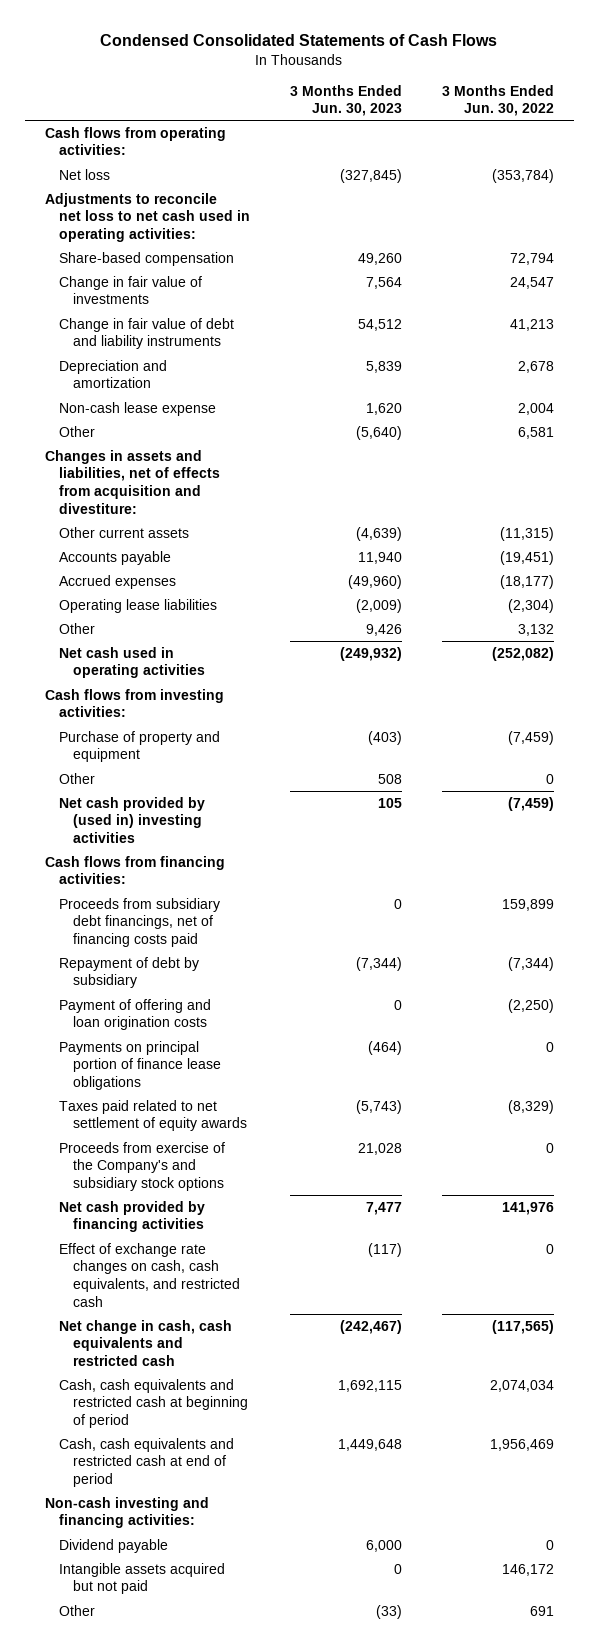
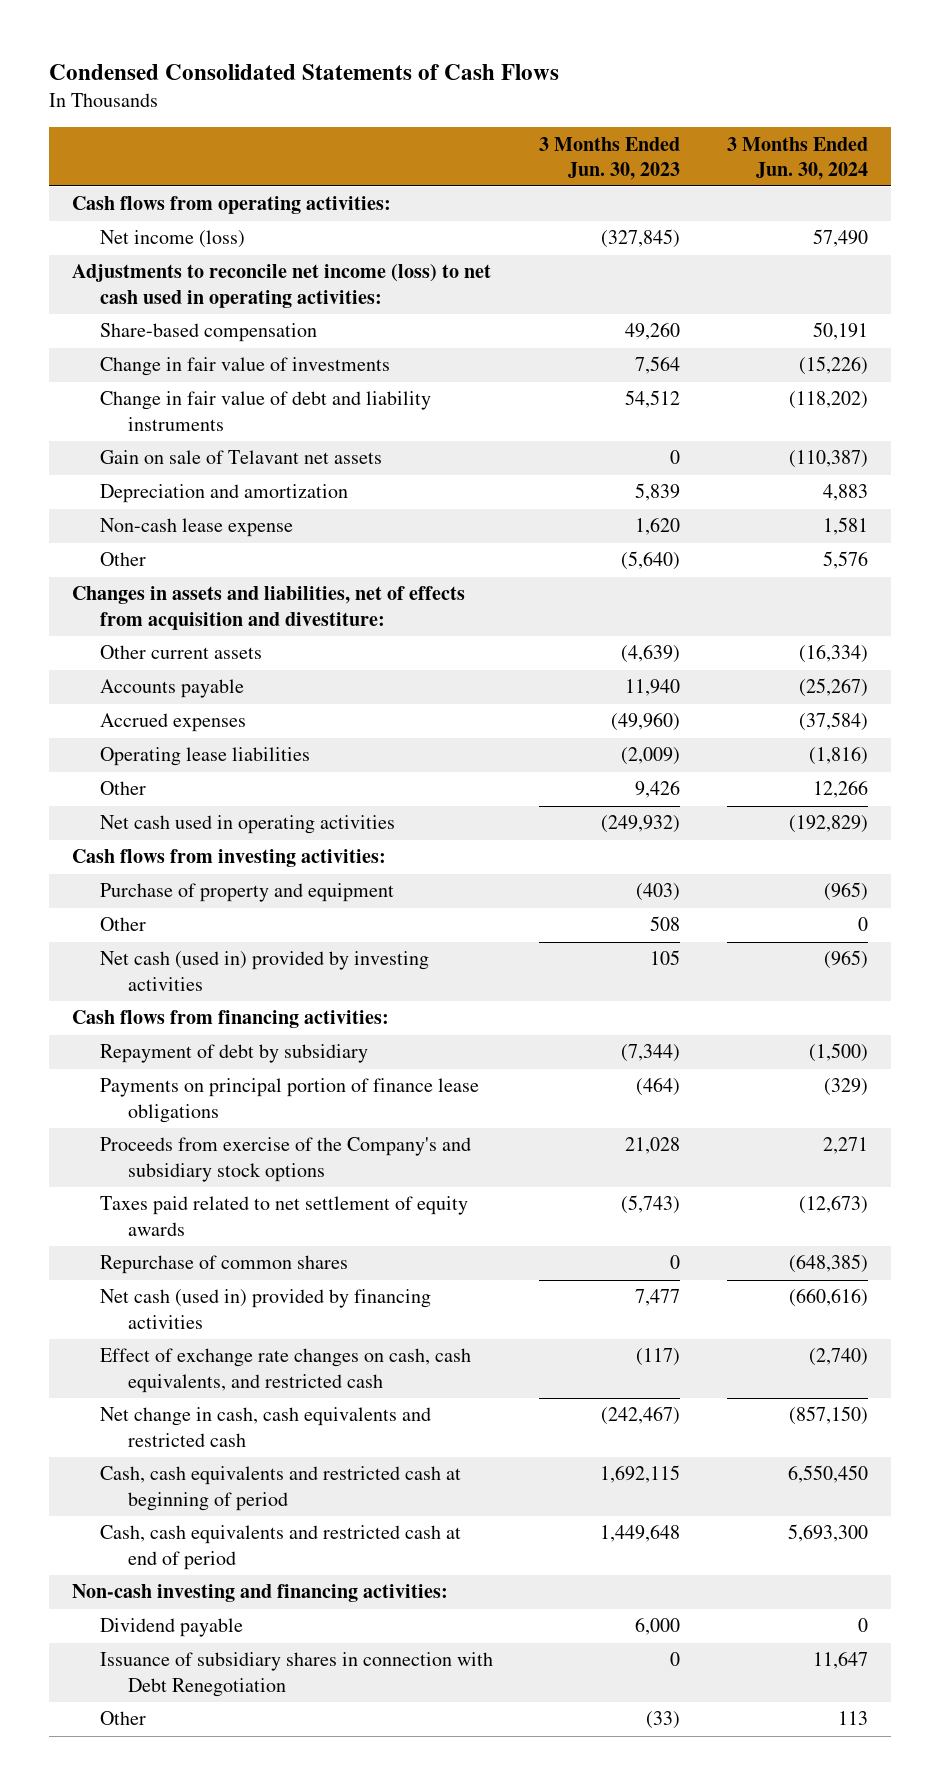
[441,84,554,117] 3 Months Ended Jun. 30, 2022 -> none
none -> [726,136,868,180] 3 Months Ended Jun. 30, 2024
[58,168,110,180] Net loss -> [99,230,245,249] Net income (loss)
[44,192,250,243] Adjustments to reconcile net loss to net cash used in operating activities: -> [71,264,491,308] Adjustments to reconcile net income (loss) to net cash used in operating activities:
none -> [99,450,382,465] Gain on sale of Telavant net assets
[58,796,205,844] Net cash provided by (used in) investing activities -> [99,951,429,991] Net cash (used in) provided by investing activities
[58,897,220,948] Proceeds from subsidiary debt financings, net of financing costs paid -> none
[58,998,211,1031] Payment of offering and loan origination costs -> none
[58,1099,248,1132] Taxes paid related to net settlement of equity awards -> [99,1196,468,1236] Taxes paid related to net settlement of equity awards
none -> [99,1255,348,1275] Repurchase of common shares
[58,1200,205,1233] Net cash provided by financing activities -> [99,1289,431,1329] Net cash (used in) provided by financing activities
[58,1562,225,1595] Intangible assets acquired but not paid -> none
none -> [99,1652,493,1697] Issuance of subsidiary shares in connection with Debt Renegotiation

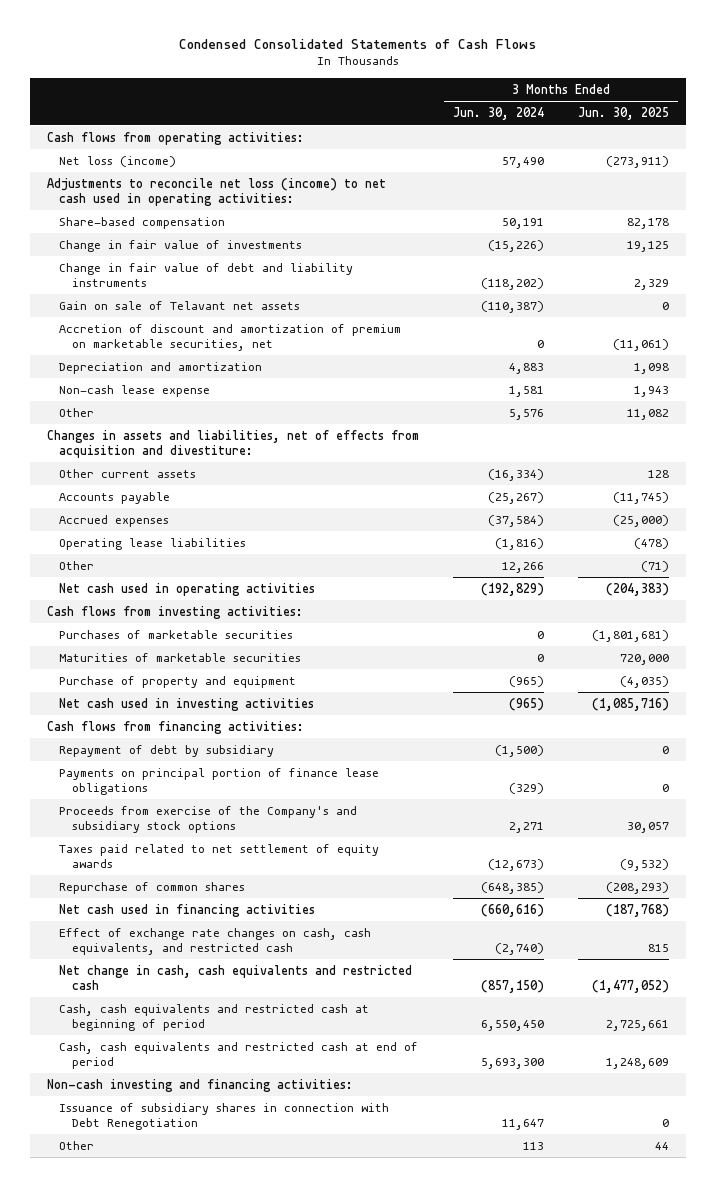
[539,136,681,180] 3 Months Ended Jun. 30, 2023 -> none
none -> [577,107,669,121] Jun. 30, 2025
[99,230,245,249] Net income (loss) -> [59,155,177,167] Net loss (income)
[71,264,491,308] Adjustments to reconcile net income (loss) to net cash used in operating activities: -> [46,177,386,206] Adjustments to reconcile net loss (income) to net cash used in operating activities:
none -> [59,323,402,351] Accretion of discount and amortization of premium on marketable securities, net
none -> [59,629,294,639] Purchases of marketable securities
none -> [59,652,302,662] Maturities of marketable securities
[99,917,146,932] Other -> none
[99,951,429,991] Net cash (used in) provided by investing activities -> [59,697,315,711] Net cash used in investing activities
[99,1289,431,1329] Net cash (used in) provided by financing activities -> [59,903,316,917] Net cash used in financing activities
[99,1618,243,1638] Dividend payable -> none

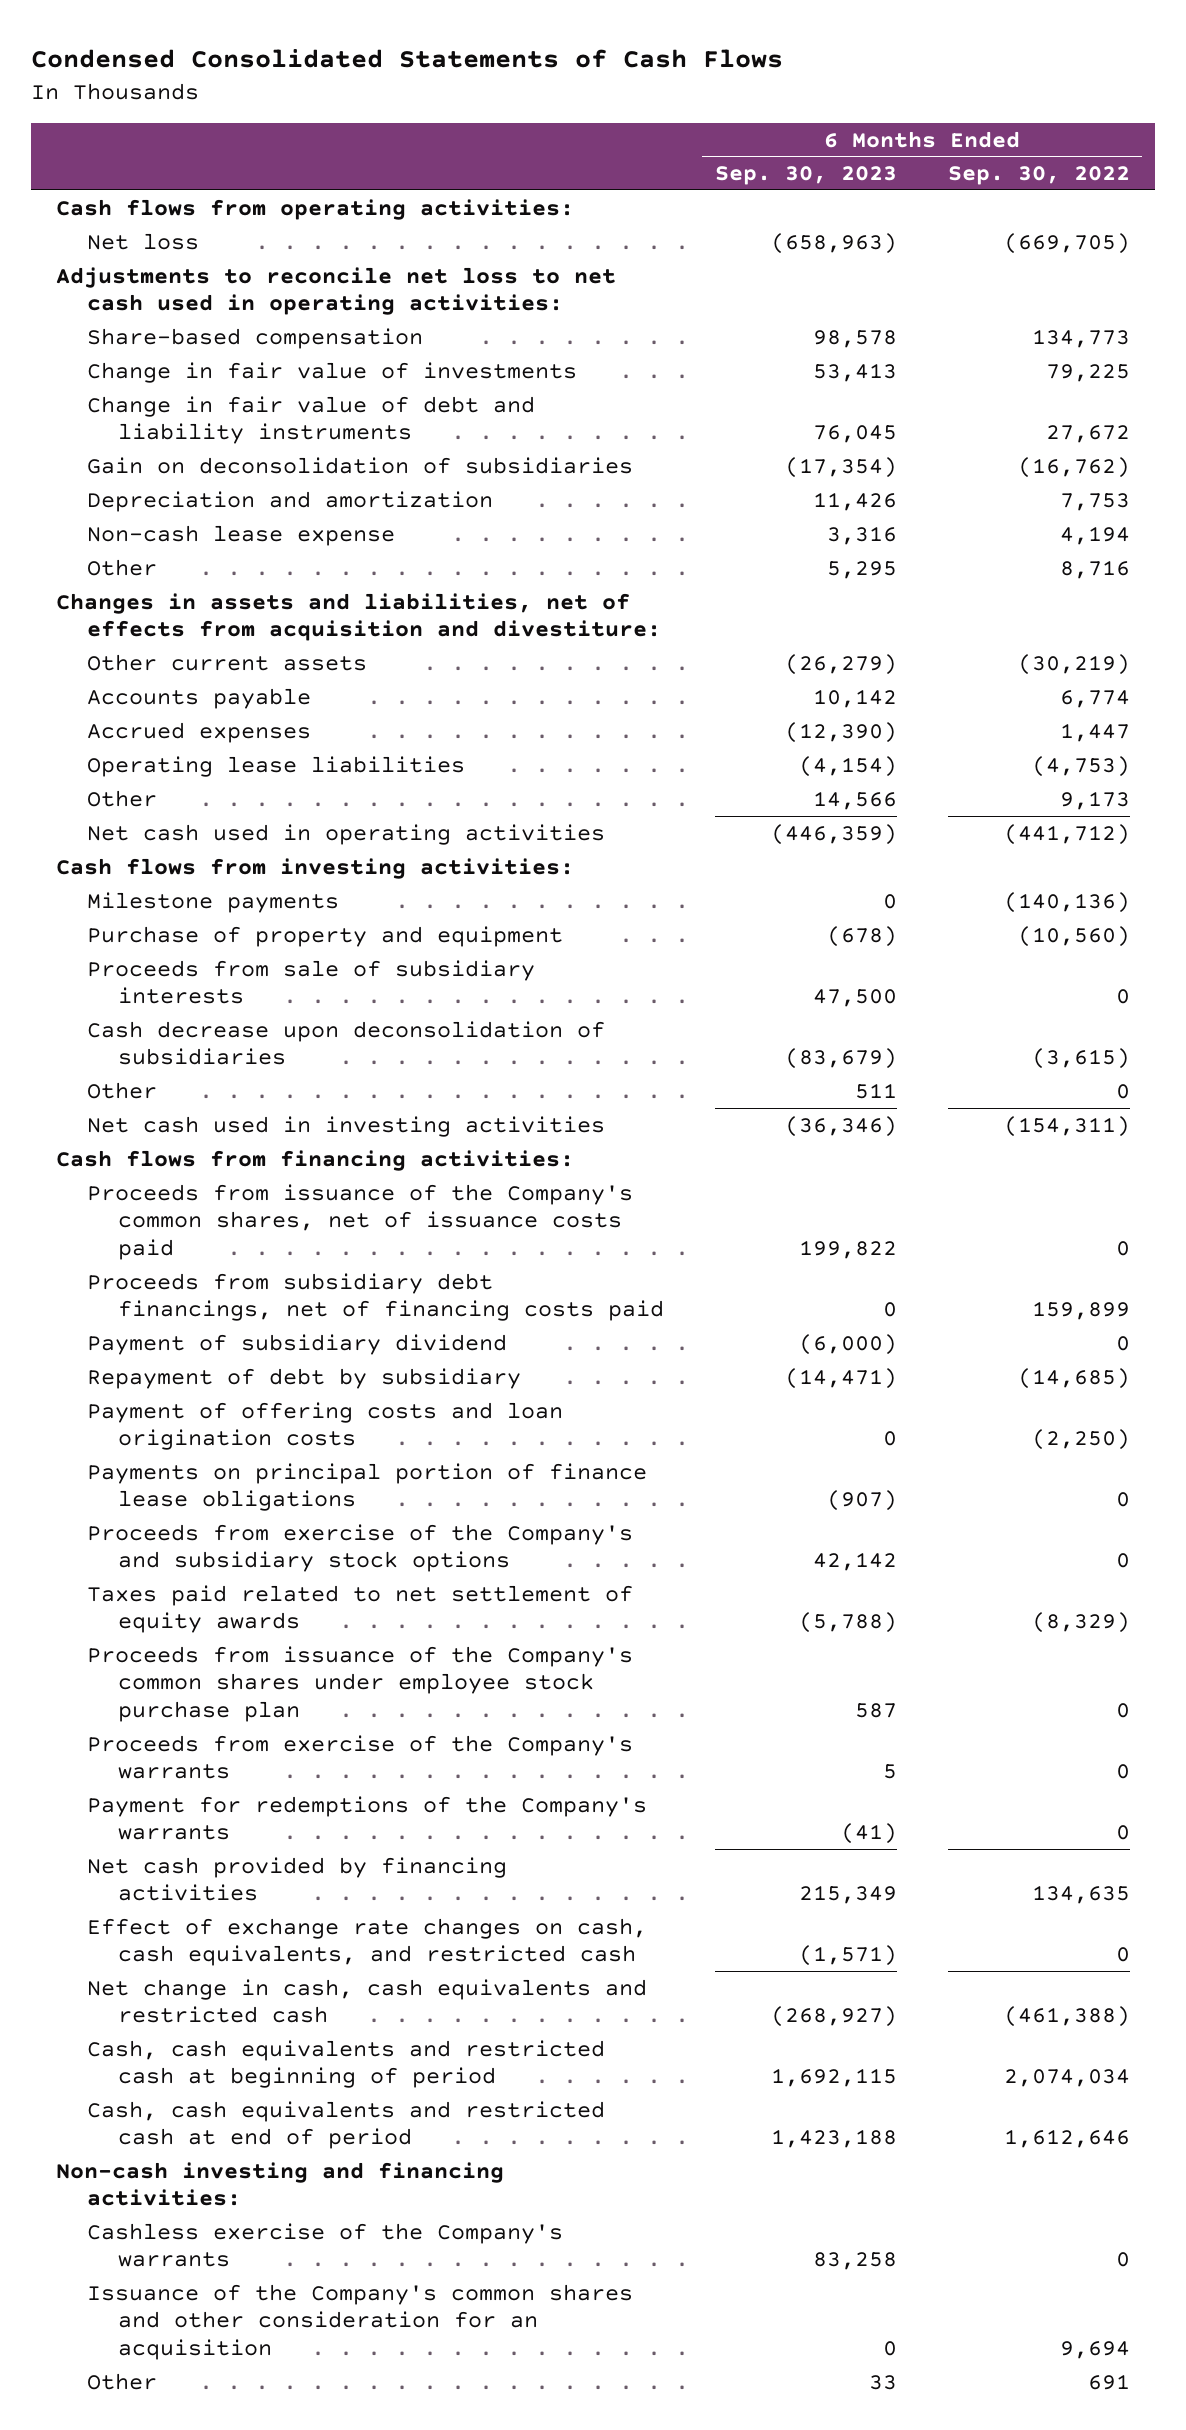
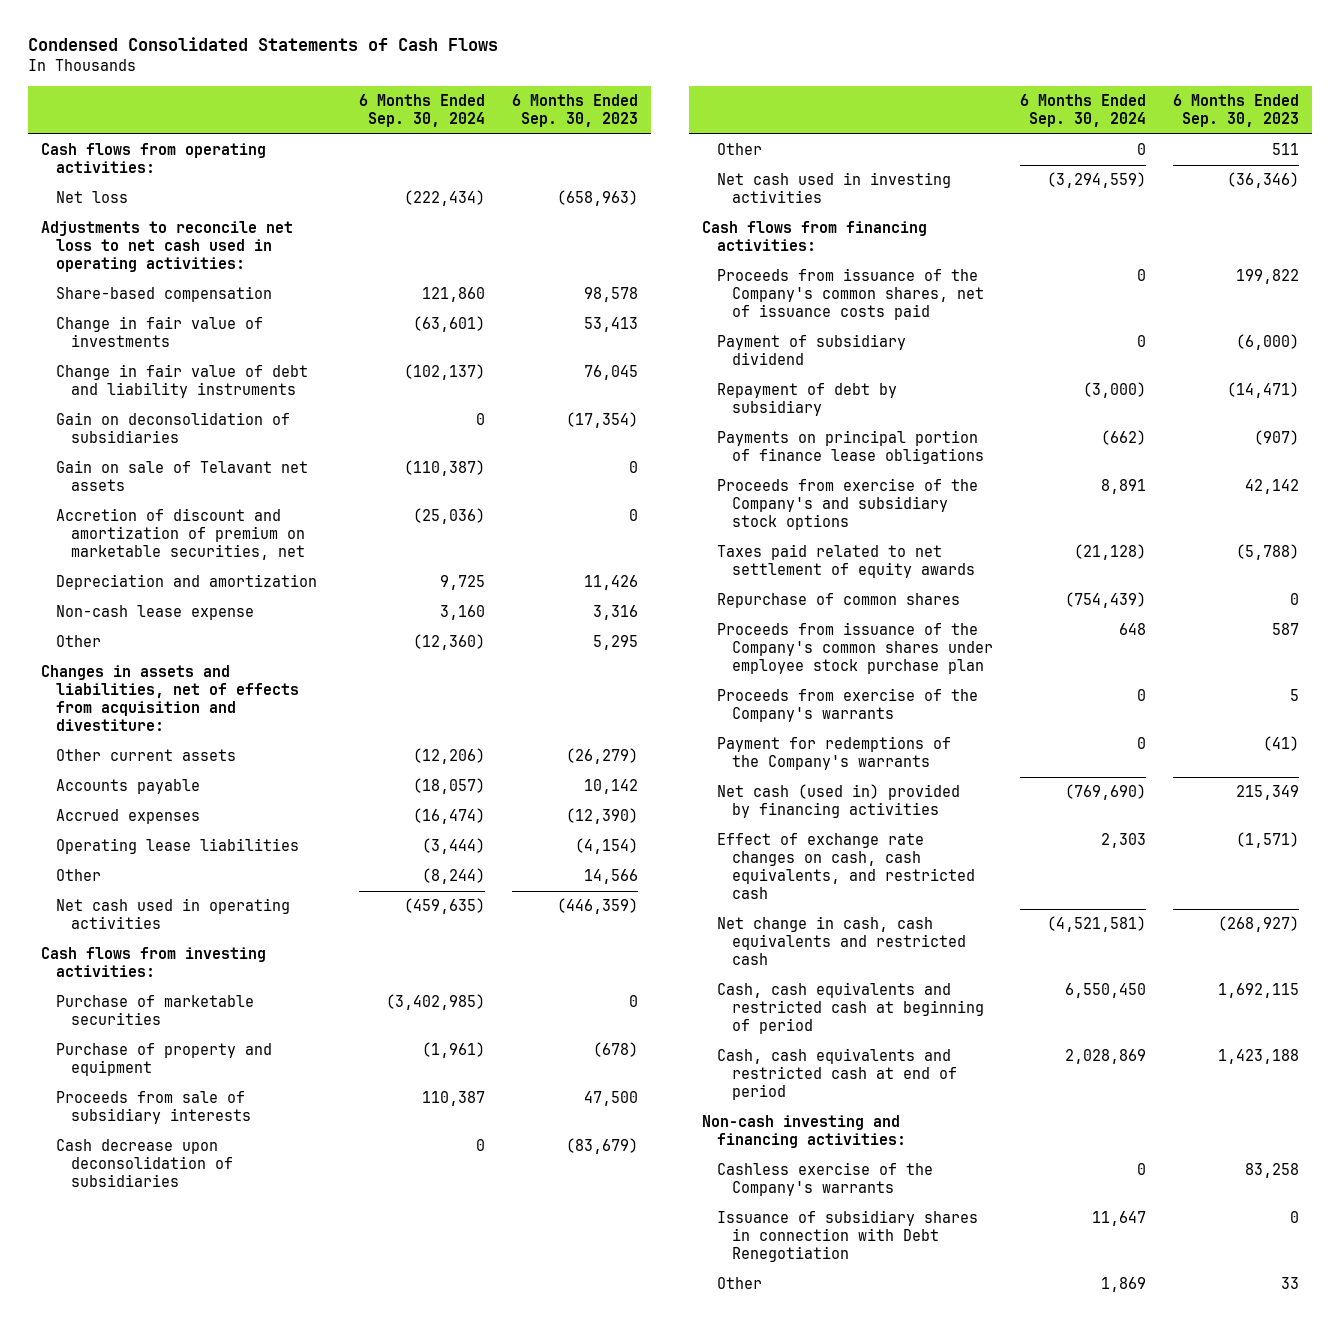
[947,166,1130,186] Sep. 30, 2022 -> none
none -> [358,94,485,128] 6 Months Ended Sep. 30, 2024
none -> [56,460,309,492] Gain on sale of Telavant net assets
none -> [56,508,306,561] Accretion of discount and amortization of premium on marketable securities, net
[87,891,340,913] Milestone payments -> none
none -> [56,995,255,1026] Purchase of marketable securities
[87,1272,665,1322] Proceeds from subsidiary debt financings, net of financing costs paid -> none
[87,1401,564,1451] Payment of offering costs and loan origination costs -> none
none -> [716,593,960,609] Repurchase of common shares
[87,1856,508,1902] Net cash provided by financing activities -> [716,784,960,819] Net cash (used in) provided by financing activities
[87,2283,634,2361] Issuance of the Company's common shares and other consideration for an acquisition -> none
none -> [716,1210,978,1263] Issuance of subsidiary shares in connection with Debt Renegotiation

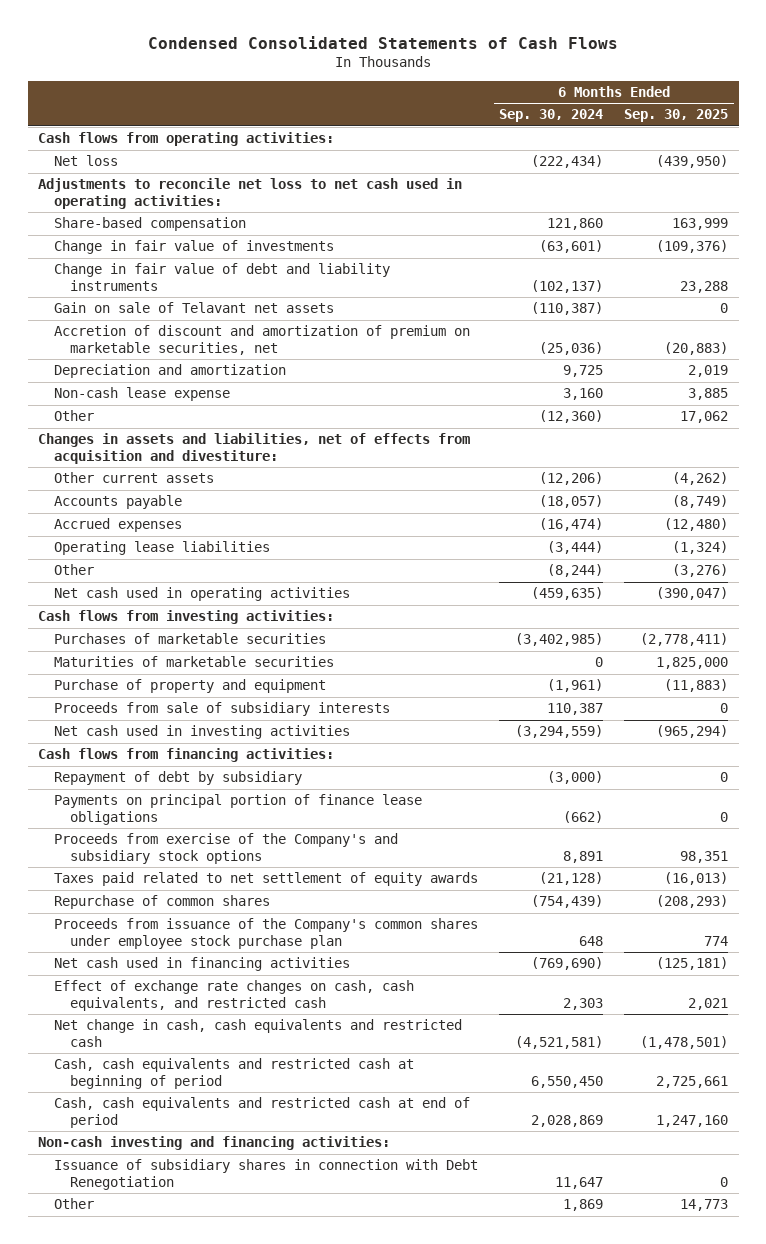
[511,94,638,128] 6 Months Ended Sep. 30, 2023 -> none
none -> [624,109,729,123] Sep. 30, 2025
[56,412,291,444] Gain on deconsolidation of subsidiaries -> none
[56,995,255,1026] Purchase of marketable securities -> [54,633,327,645] Purchases of marketable securities
none -> [54,656,335,668] Maturities of marketable securities
[56,1139,234,1188] Cash decrease upon deconsolidation of subsidiaries -> none
[716,143,762,156] Other -> none
[716,268,984,321] Proceeds from issuance of the Company's common shares, net of issuance costs paid -> none
[716,334,906,366] Payment of subsidiary dividend -> none
[716,688,978,723] Proceeds from exercise of the Company's warrants -> none
[716,736,951,771] Payment for redemptions of the Company's warrants -> none
[716,784,960,819] Net cash (used in) provided by financing activities -> [54,957,351,972] Net cash used in financing activities
[716,1162,933,1197] Cashless exercise of the Company's warrants -> none

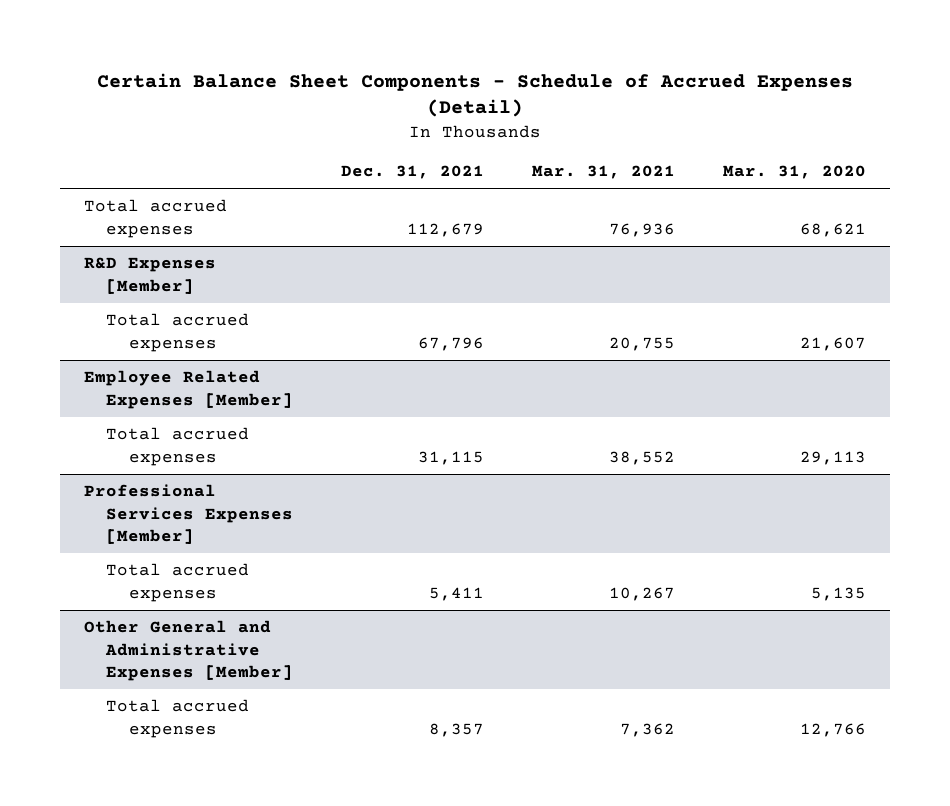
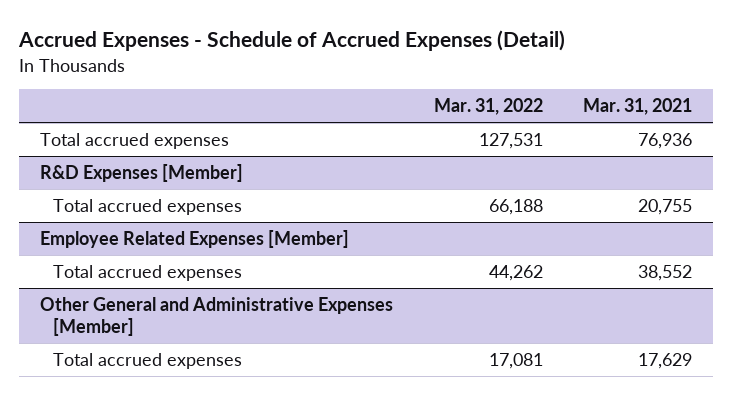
[96,72,853,118] Certain Balance Sheet Components - Schedule of Accrued Expenses (Detail) -> [18,30,566,52] Accrued Expenses - Schedule of Accrued Expenses (Detail)
[341,165,485,180] Dec. 31, 2021 -> none
[723,165,867,180] Mar. 31, 2020 -> none
none -> [433,98,543,116] Mar. 31, 2022
[83,484,294,544] Professional Services Expenses [Member] -> none
[106,563,250,602] Total accrued expenses -> none
[620,722,676,737] 7,362 -> [638,352,693,369] 17,629

